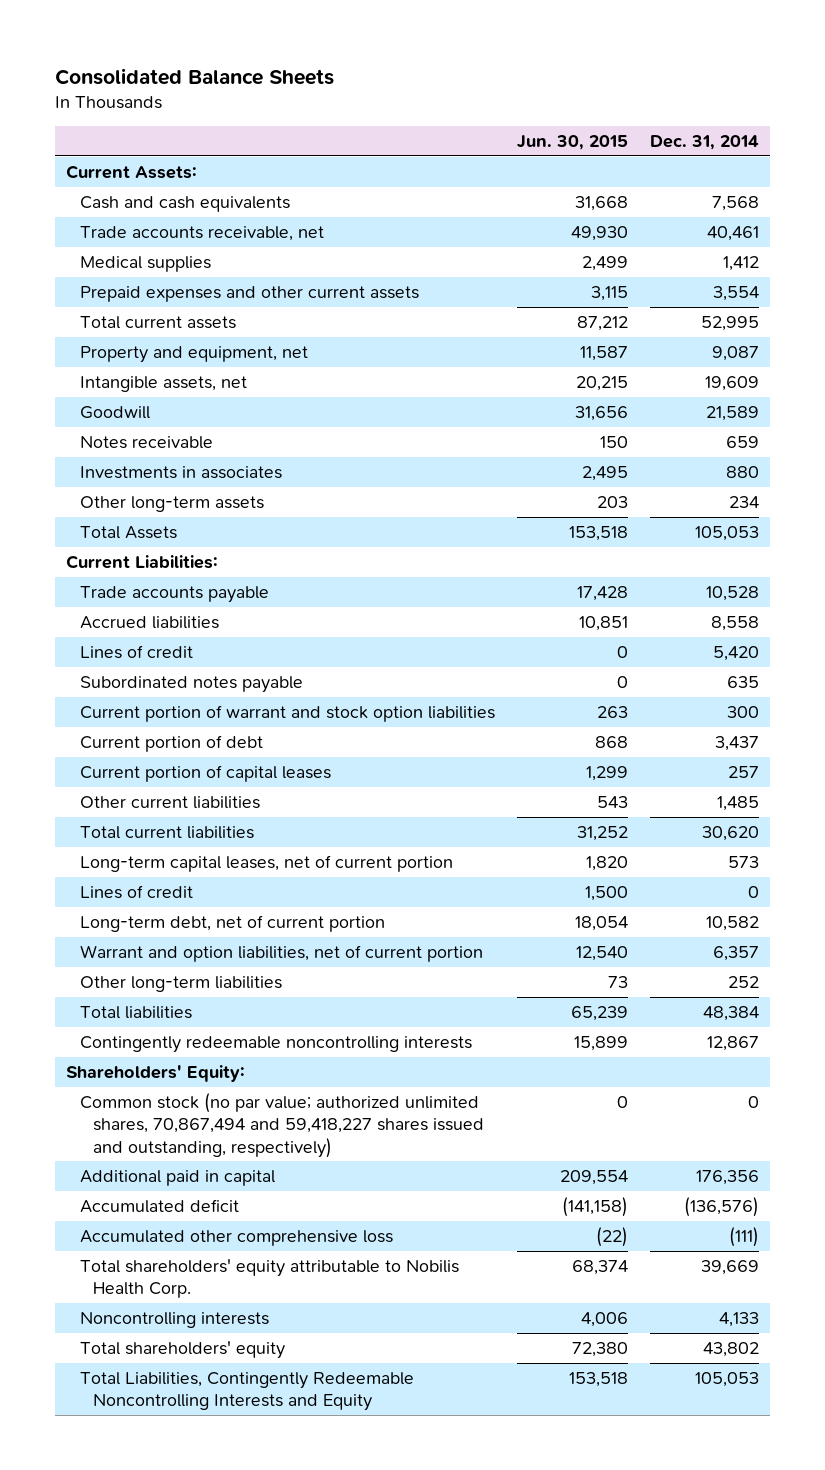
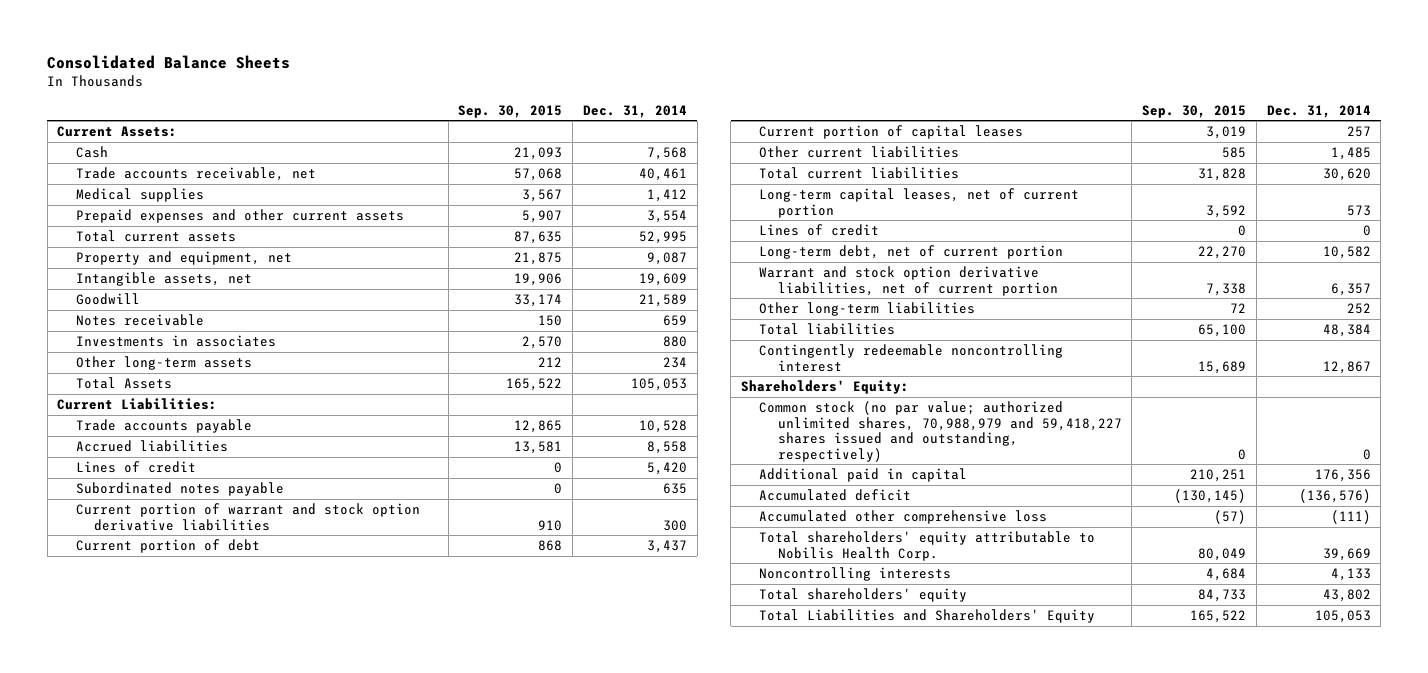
[516,135,628,151] Jun. 30, 2015 -> none
none -> [458,104,563,118] Sep. 30, 2015
[79,196,290,213] Cash and cash equivalents -> [75,145,108,158] Cash
[79,705,495,723] Current portion of warrant and stock option liabilities -> [75,502,420,531] Current portion of warrant and stock option derivative liabilities
[79,945,483,963] Warrant and option liabilities, net of current portion -> [759,265,1058,296] Warrant and stock option derivative liabilities, net of current portion
[79,1036,472,1054] Contingently redeemable noncontrolling interests -> [759,343,1064,372] Contingently redeemable noncontrolling interest
[79,1093,484,1158] Common stock (no par value; authorized unlimited shares, 70,867,494 and 59,418,227 shares issued and outstanding, respectively) -> [759,400,1122,462] Common stock (no par value; authorized unlimited shares, 70,988,979 and 59,418,227 shares issued and outstanding, respectively)
[79,1372,414,1412] Total Liabilities, Contingently Redeemable Noncontrolling Interests and Equity -> [759,608,1096,623] Total Liabilities and Shareholders' Equity

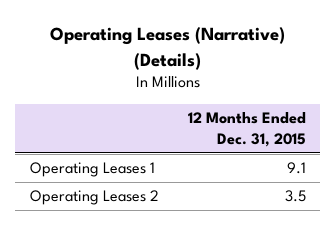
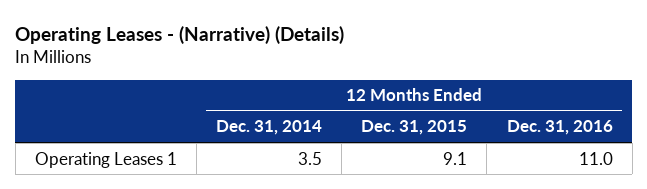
[49,27,285,70] Operating Leases (Narrative) (Details) -> [15,25,345,44] Operating Leases - (Narrative) (Details)
none -> [216,120,323,136] Dec. 31, 2014
none -> [506,120,613,136] Dec. 31, 2016
[29,190,159,206] Operating Leases 2 -> none

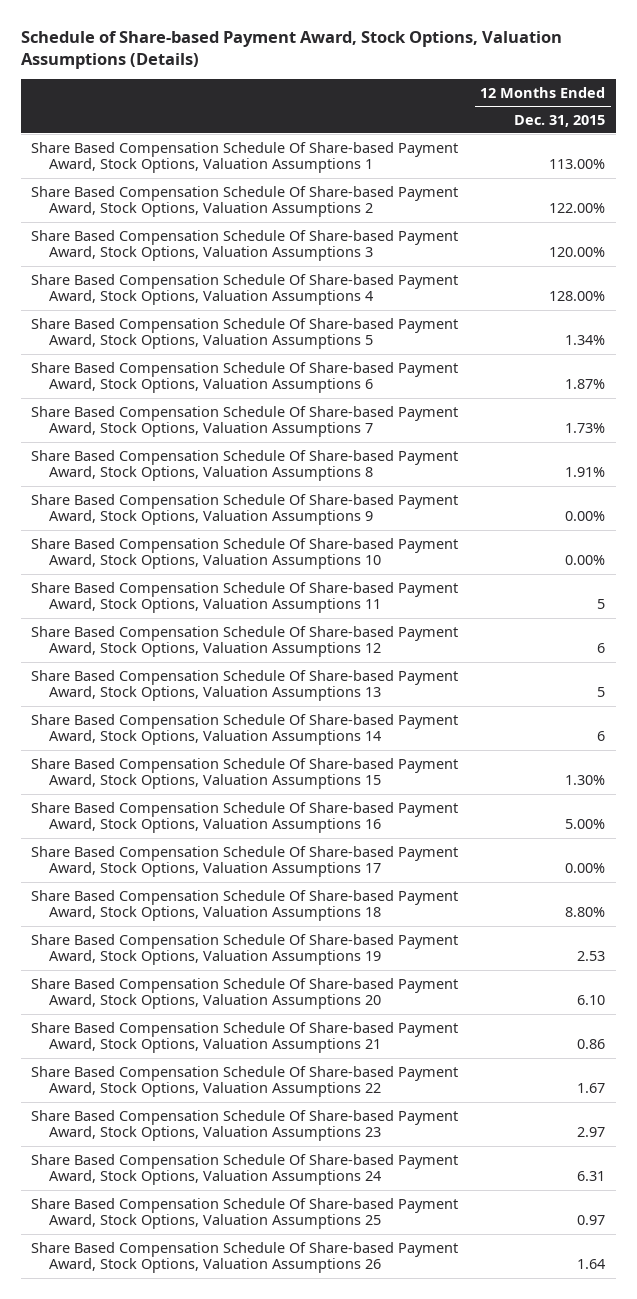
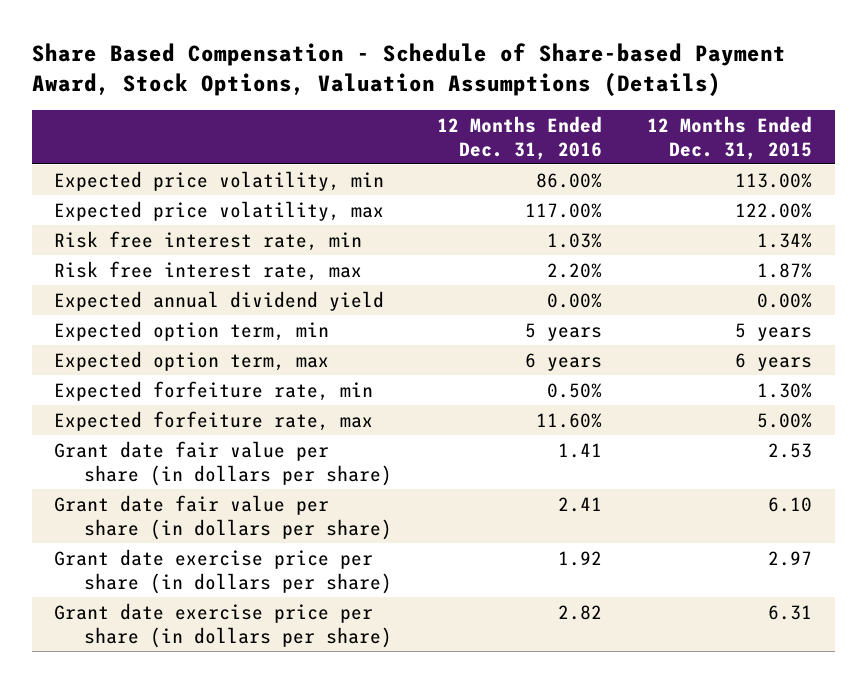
[20,30,562,69] Schedule of Share-based Payment Award, Stock Options, Valuation Assumptions (Details) -> [31,43,786,96] Share Based Compensation - Schedule of Share-based Payment Award, Stock Options, Valuation Assumptions (Details)
none -> [437,115,603,160] 12 Months Ended Dec. 31, 2016
[31,229,459,262] Share Based Compensation Schedule Of Share-based Payment Award, Stock Options, Valuation Assumptions 3 -> none
[31,273,459,306] Share Based Compensation Schedule Of Share-based Payment Award, Stock Options, Valuation Assumptions 4 -> none
[31,405,459,438] Share Based Compensation Schedule Of Share-based Payment Award, Stock Options, Valuation Assumptions 7 -> none
[31,449,459,482] Share Based Compensation Schedule Of Share-based Payment Award, Stock Options, Valuation Assumptions 8 -> none
[31,537,459,570] Share Based Compensation Schedule Of Share-based Payment Award, Stock Options, Valuation Assumptions 10 -> none
[31,581,459,614] Share Based Compensation Schedule Of Share-based Payment Award, Stock Options, Valuation Assumptions 11 -> none
[31,625,459,658] Share Based Compensation Schedule Of Share-based Payment Award, Stock Options, Valuation Assumptions 12 -> none
[31,669,459,702] Share Based Compensation Schedule Of Share-based Payment Award, Stock Options, Valuation Assumptions 13 -> none
[31,713,459,746] Share Based Compensation Schedule Of Share-based Payment Award, Stock Options, Valuation Assumptions 14 -> none
[31,845,459,878] Share Based Compensation Schedule Of Share-based Payment Award, Stock Options, Valuation Assumptions 17 -> none
[31,889,459,922] Share Based Compensation Schedule Of Share-based Payment Award, Stock Options, Valuation Assumptions 18 -> none
[31,1021,459,1054] Share Based Compensation Schedule Of Share-based Payment Award, Stock Options, Valuation Assumptions 21 -> none
[31,1065,459,1098] Share Based Compensation Schedule Of Share-based Payment Award, Stock Options, Valuation Assumptions 22 -> none
[31,1197,459,1230] Share Based Compensation Schedule Of Share-based Payment Award, Stock Options, Valuation Assumptions 25 -> none
[31,1241,459,1274] Share Based Compensation Schedule Of Share-based Payment Award, Stock Options, Valuation Assumptions 26 -> none
[31,141,459,174] Share Based Compensation Schedule Of Share-based Payment Award, Stock Options, Valuation Assumptions 1 -> [54,170,385,191] Expected price volatility, min
[31,185,459,218] Share Based Compensation Schedule Of Share-based Payment Award, Stock Options, Valuation Assumptions 2 -> [54,200,385,221] Expected price volatility, max
[31,317,459,350] Share Based Compensation Schedule Of Share-based Payment Award, Stock Options, Valuation Assumptions 5 -> [54,230,363,251] Risk free interest rate, min
[31,361,459,394] Share Based Compensation Schedule Of Share-based Payment Award, Stock Options, Valuation Assumptions 6 -> [54,260,363,281] Risk free interest rate, max
[31,493,459,526] Share Based Compensation Schedule Of Share-based Payment Award, Stock Options, Valuation Assumptions 9 -> [54,290,385,311] Expected annual dividend yield
none -> [54,320,330,341] Expected option term, min
none -> [54,350,330,371] Expected option term, max
[31,757,459,790] Share Based Compensation Schedule Of Share-based Payment Award, Stock Options, Valuation Assumptions 15 -> [54,380,374,401] Expected forfeiture rate, min
[31,801,459,834] Share Based Compensation Schedule Of Share-based Payment Award, Stock Options, Valuation Assumptions 16 -> [54,410,374,431] Expected forfeiture rate, max
[31,933,459,966] Share Based Compensation Schedule Of Share-based Payment Award, Stock Options, Valuation Assumptions 19 -> [54,440,393,486] Grant date fair value per share (in dollars per share)
[31,977,459,1010] Share Based Compensation Schedule Of Share-based Payment Award, Stock Options, Valuation Assumptions 20 -> [54,494,393,540] Grant date fair value per share (in dollars per share)
[31,1109,459,1142] Share Based Compensation Schedule Of Share-based Payment Award, Stock Options, Valuation Assumptions 23 -> [54,548,393,594] Grant date exercise price per share (in dollars per share)
[31,1153,459,1186] Share Based Compensation Schedule Of Share-based Payment Award, Stock Options, Valuation Assumptions 24 -> [54,602,393,648] Grant date exercise price per share (in dollars per share)

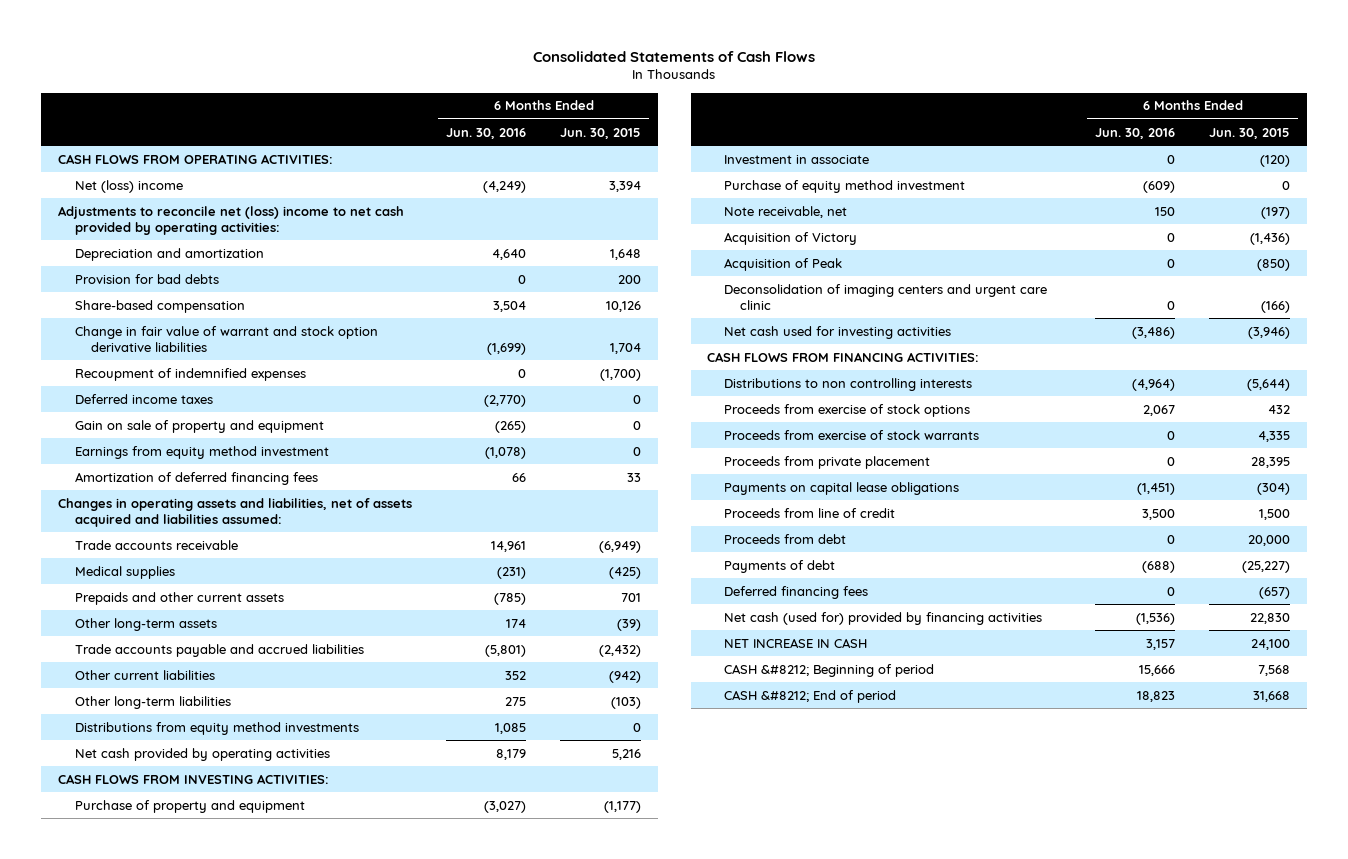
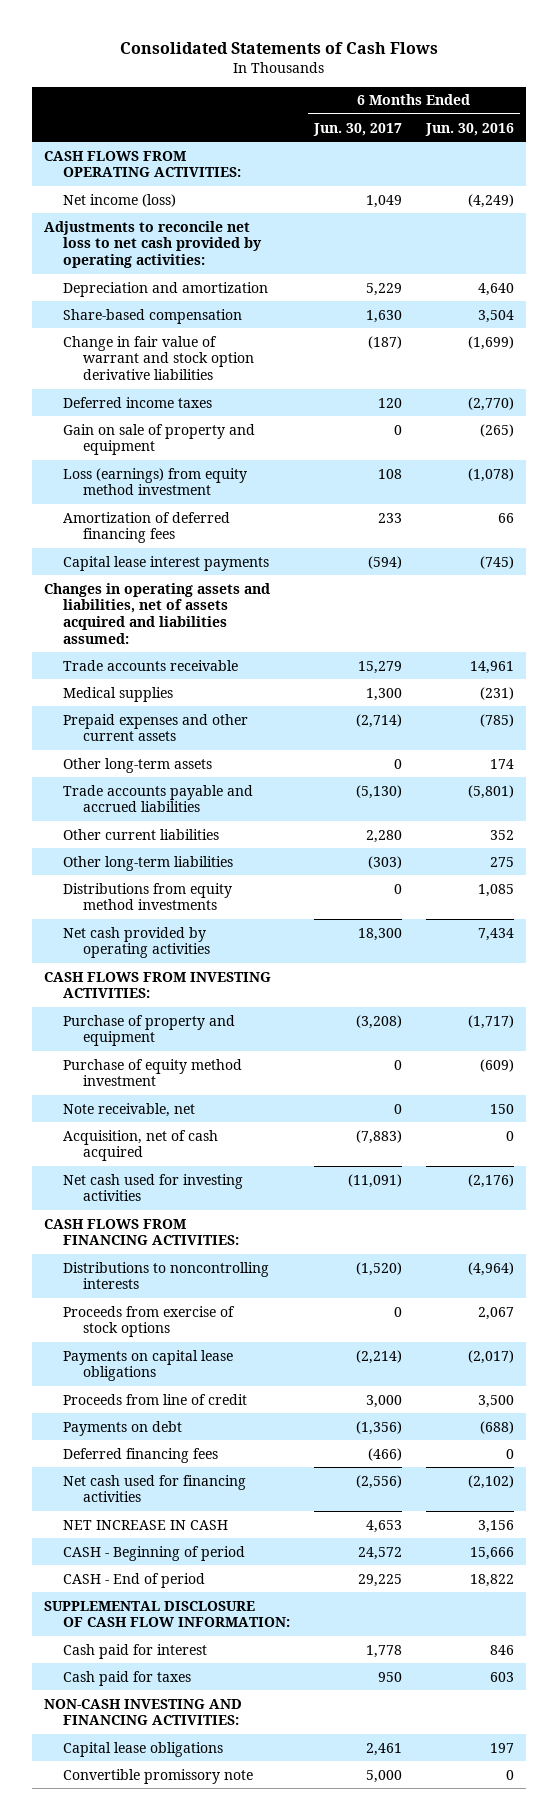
[559,127,641,139] Jun. 30, 2015 -> none
none -> [313,122,403,136] Jun. 30, 2017
[74,179,183,193] Net (loss) income -> [63,193,177,207] Net income (loss)
[58,205,405,235] Adjustments to reconcile net (loss) income to net cash provided by operating activities: -> [44,220,263,268] Adjustments to reconcile net loss to net cash provided by operating activities:
[74,273,219,284] Provision for bad debts -> none
[74,367,306,381] Recoupment of indemnified expenses -> none
[74,445,329,459] Earnings from equity method investment -> [63,467,248,496] Loss (earnings) from equity method investment
none -> [63,555,270,571] Capital lease interest payments
[74,591,284,605] Prepaids and other current assets -> [63,713,249,742] Prepaid expenses and other current assets
[496,748,527,760] 8,179 -> [477,927,514,941] 7,434
[723,154,869,164] Investment in associate -> none
[484,800,527,813] (3,027) -> [467,1014,514,1029] (1,717)
[723,231,857,245] Acquisition of Victory -> none
[723,257,842,271] Acquisition of Peak -> none
[723,283,1047,310] Deconsolidation of imaging centers and urgent care clinic -> none
none -> [63,1129,219,1162] Acquisition, net of cash acquired
[1132,326,1176,339] (3,486) -> [467,1173,514,1188] (2,176)
[723,377,972,391] Distributions to non controlling interests -> [63,1261,270,1290] Distributions to noncontrolling interests
[723,429,979,440] Proceeds from exercise of stock warrants -> none
[723,455,930,469] Proceeds from private placement -> none
[1137,482,1176,495] (1,451) -> [467,1349,514,1364] (2,017)
[723,533,846,544] Proceeds from debt -> none
[723,559,835,573] Payments of debt -> [63,1420,183,1436] Payments on debt
[723,611,1042,625] Net cash (used for) provided by financing activities -> [63,1474,247,1503] Net cash used for financing activities
[1136,612,1176,625] (1,536) -> [467,1474,514,1489] (2,102)
[1146,638,1176,650] 3,157 -> [477,1519,514,1533] 3,156
[723,663,934,677] CASH &#8212; Beginning of period -> [63,1545,246,1561] CASH - Beginning of period
[723,689,896,703] CASH &#8212; End of period -> [63,1572,206,1588] CASH - End of period
[1137,690,1176,702] 18,823 -> [469,1573,514,1587] 18,822
none -> [44,1600,291,1628] SUPPLEMENTAL DISCLOSURE OF CASH FLOW INFORMATION:
none -> [63,1643,208,1659] Cash paid for interest
none -> [63,1670,192,1686] Cash paid for taxes
none -> [44,1698,243,1726] NON-CASH INVESTING AND FINANCING ACTIVITIES:
none -> [63,1741,224,1757] Capital lease obligations
none -> [63,1768,254,1784] Convertible promissory note

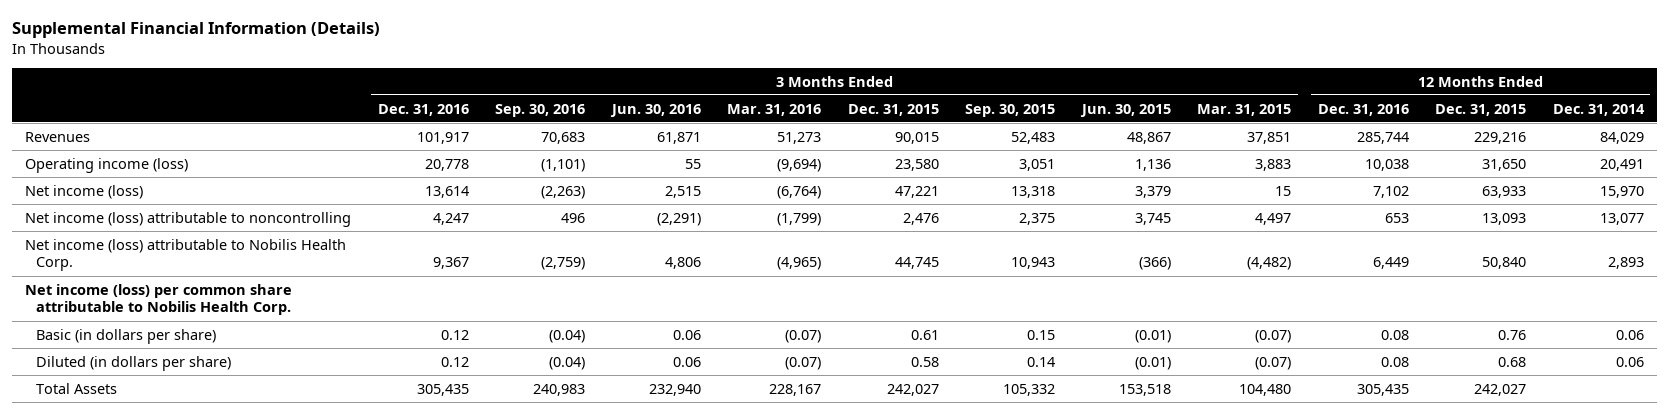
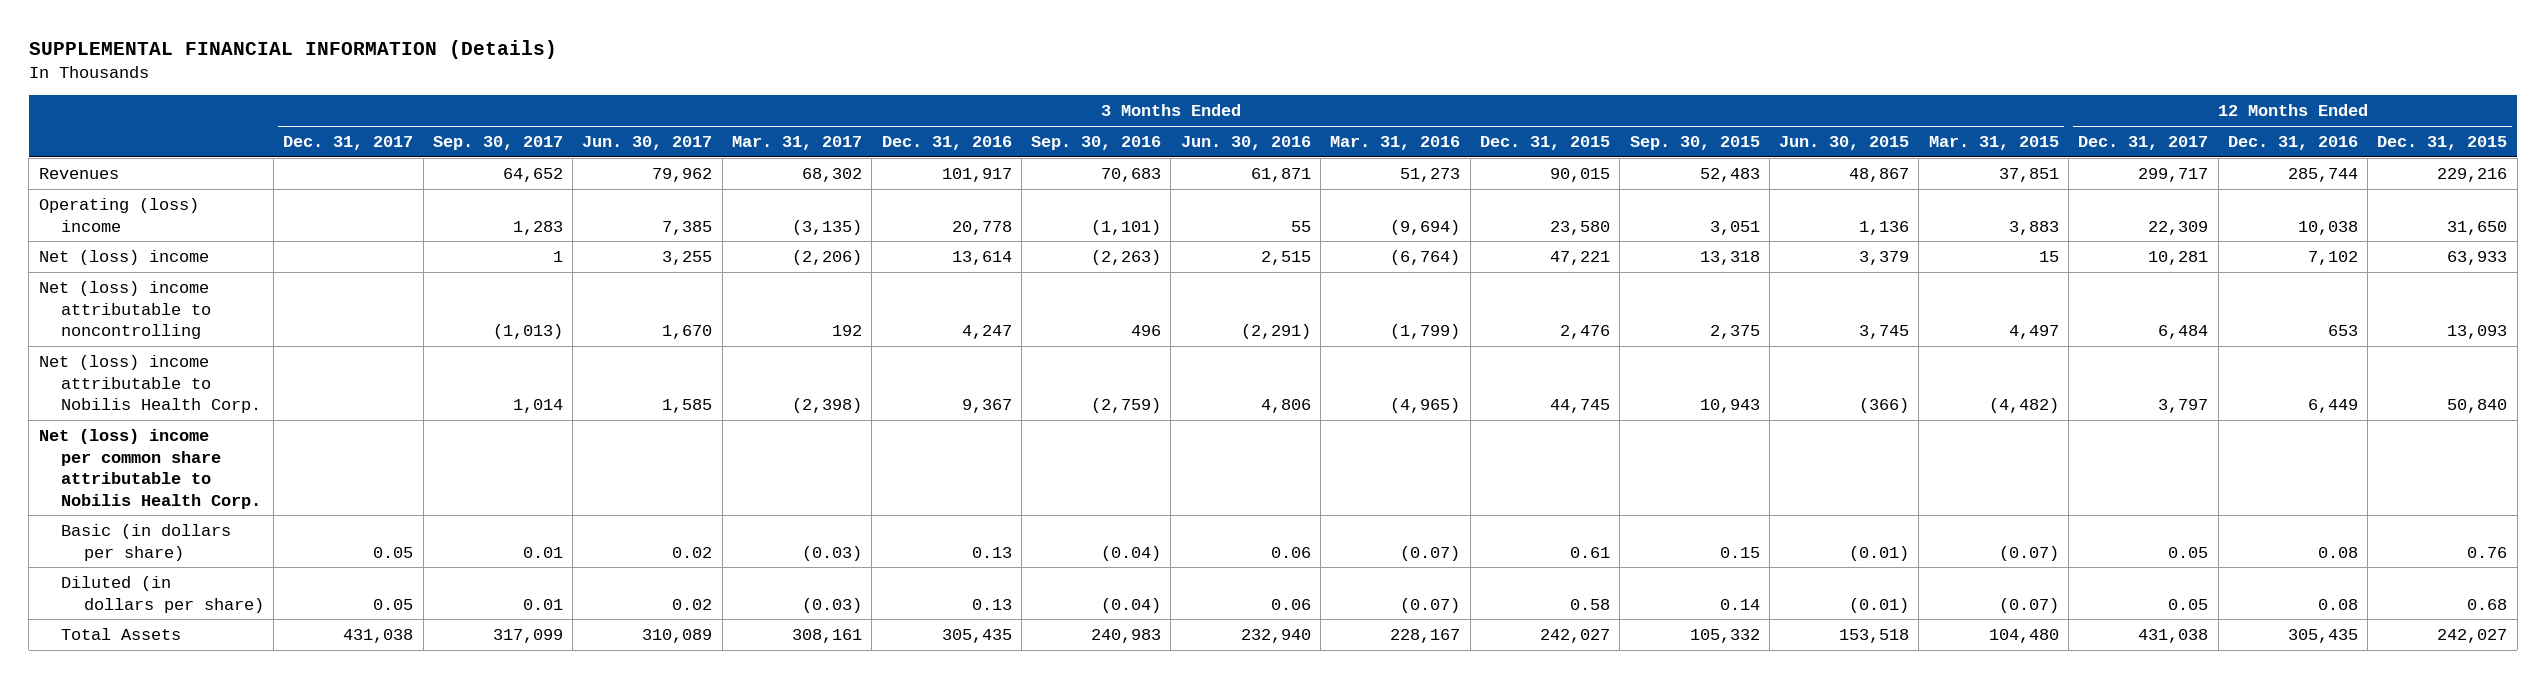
[12,22,381,39] Supplemental Financial Information (Details) -> [28,40,557,60] SUPPLEMENTAL FINANCIAL INFORMATION (Details)
[1552,103,1645,116] Dec. 31, 2014 -> none
none -> [283,136,414,151] Dec. 31, 2017
none -> [432,136,563,151] Sep. 30, 2017
none -> [582,136,713,151] Jun. 30, 2017
none -> [732,136,863,151] Mar. 31, 2017
none -> [2078,136,2209,151] Dec. 31, 2017
[25,157,189,173] Operating income (loss) -> [38,198,199,232] Operating (loss) income
[25,184,144,199] Net income (loss) -> [38,250,209,266] Net (loss) income
[25,211,352,227] Net income (loss) attributable to noncontrolling -> [38,281,212,340] Net (loss) income attributable to noncontrolling
[25,238,347,272] Net income (loss) attributable to Nobilis Health Corp. -> [38,355,262,414] Net (loss) income attributable to Nobilis Health Corp.
[25,283,293,316] Net income (loss) per common share attributable to Nobilis Health Corp. -> [38,429,262,509] Net (loss) income per common share attributable to Nobilis Health Corp.
[440,329,469,340] 0.12 -> [971,546,1012,558] 0.13
[440,356,469,367] 0.12 -> [971,598,1012,610] 0.13

